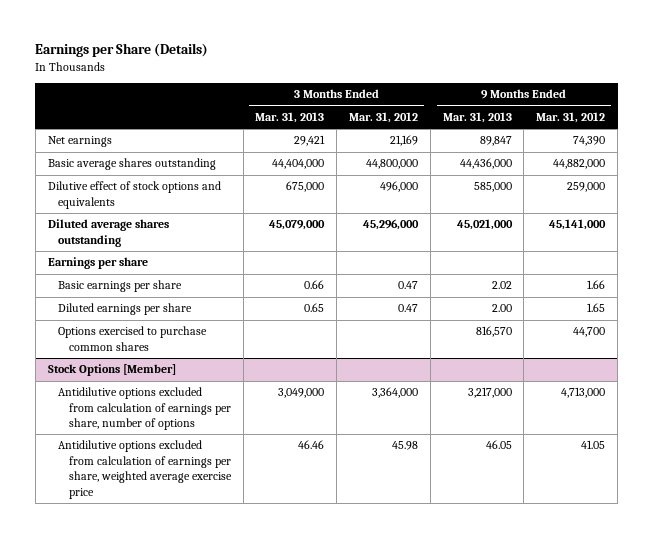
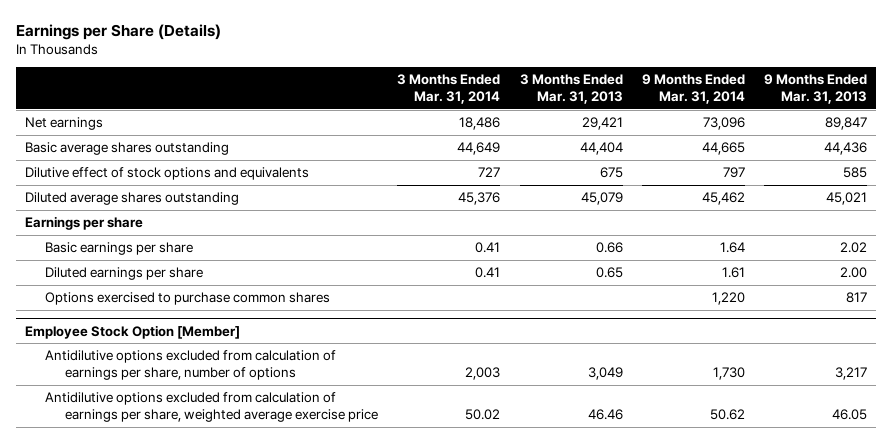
[349,111,419,123] Mar. 31, 2012 -> none
[536,111,606,123] Mar. 31, 2012 -> none
none -> [397,74,501,105] 3 Months Ended Mar. 31, 2014
none -> [641,74,745,105] 9 Months Ended Mar. 31, 2014
[272,159,325,170] 44,404,000 -> [579,142,623,156] 44,404
[459,158,512,170] 44,436,000 -> [823,142,867,156] 44,436
[286,181,325,193] 675,000 -> [599,167,623,179] 675
[473,182,512,193] 585,000 -> [842,167,867,179] 585
[269,220,326,231] 45,079,000 -> [580,192,623,206] 45,079
[456,219,513,231] 45,021,000 -> [825,192,867,206] 45,021
[475,326,512,338] 816,570 -> [845,292,867,304] 817
[47,364,176,377] Stock Options [Member] -> [25,324,241,339] Employee Stock Option [Member]
[278,388,325,399] 3,049,000 -> [587,366,623,380] 3,049
[467,387,512,399] 3,217,000 -> [834,366,867,380] 3,217

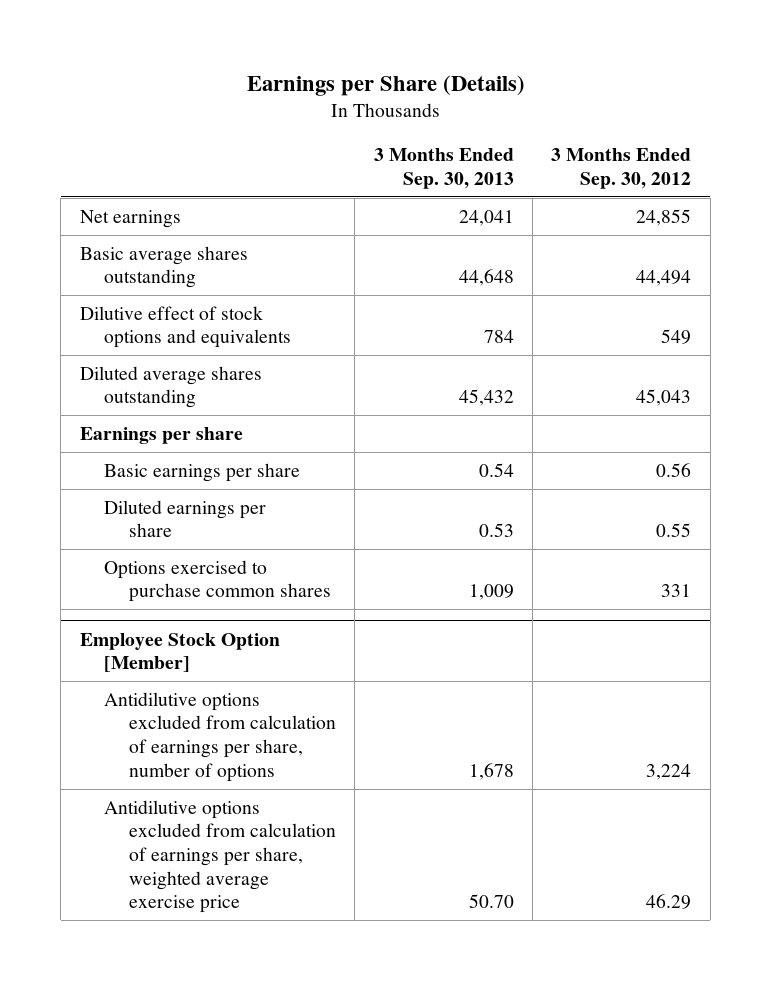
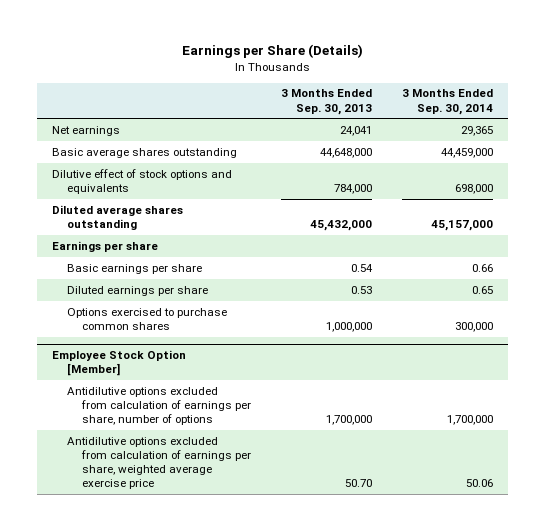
[551,148,692,189] 3 Months Ended Sep. 30, 2012 -> none
none -> [402,89,494,115] 3 Months Ended Sep. 30, 2014
[458,269,514,287] 44,648 -> [319,147,372,158] 44,648,000
[483,330,514,344] 784 -> [333,183,372,194] 784,000
[458,389,514,407] 45,432 -> [309,219,372,231] 45,432,000
[468,584,514,601] 1,009 -> [325,321,372,332] 1,000,000
[468,762,514,780] 1,678 -> [325,415,372,426] 1,700,000

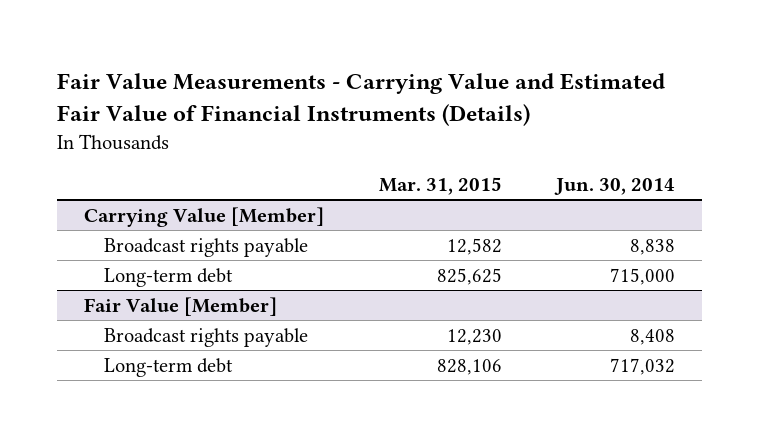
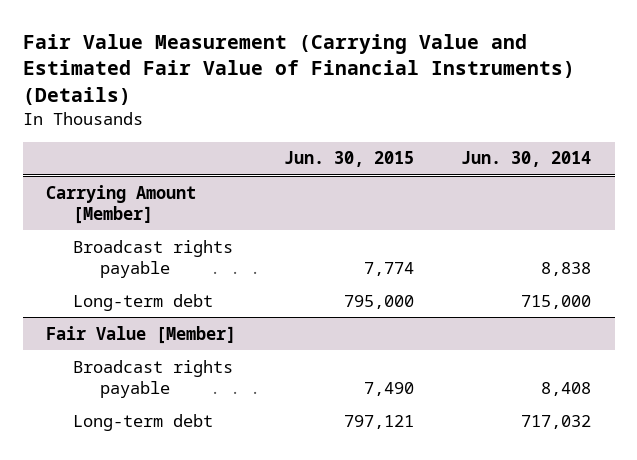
[57,73,666,126] Fair Value Measurements - Carrying Value and Estimated Fair Value of Financial Instruments (Details) -> [22,34,575,105] Fair Value Measurement (Carrying Value and Estimated Fair Value of Financial Instruments) (Details)
[378,177,502,196] Mar. 31, 2015 -> none
none -> [283,151,414,168] Jun. 30, 2015
[84,206,325,227] Carrying Value [Member] -> [46,184,197,224] Carrying Amount [Member]

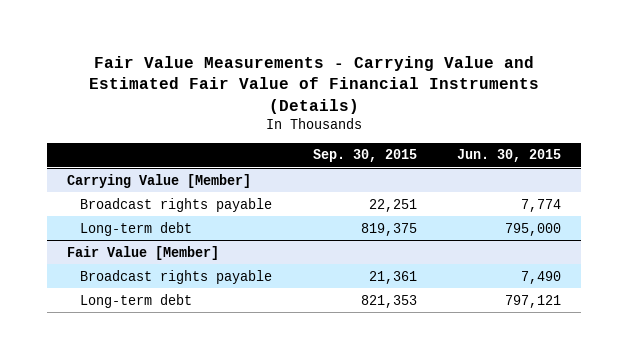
[22,34,575,105] Fair Value Measurement (Carrying Value and Estimated Fair Value of Financial Instruments) (Details) -> [88,56,539,114] Fair Value Measurements - Carrying Value and Estimated Fair Value of Financial Instruments (Details)
[461,151,592,168] Jun. 30, 2014 -> none
none -> [312,149,417,163] Sep. 30, 2015
[46,184,197,224] Carrying Amount [Member] -> [66,173,251,188] Carrying Value [Member]

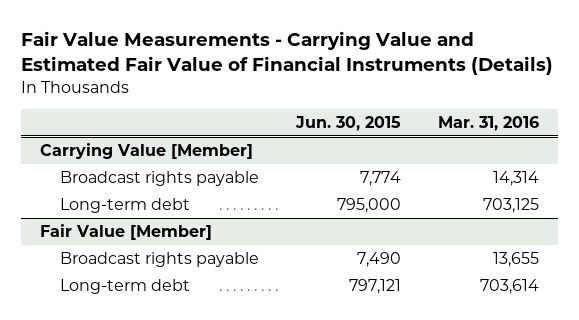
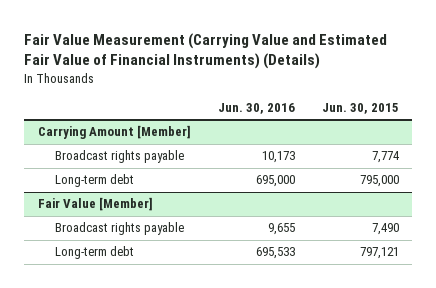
[21,31,554,76] Fair Value Measurements - Carrying Value and Estimated Fair Value of Financial Instruments (Details) -> [24,32,388,70] Fair Value Measurement (Carrying Value and Estimated Fair Value of Financial Instruments) (Details)
[438,116,540,132] Mar. 31, 2016 -> none
none -> [217,103,295,115] Jun. 30, 2016
[39,142,253,159] Carrying Value [Member] -> [37,125,191,140] Carrying Amount [Member]

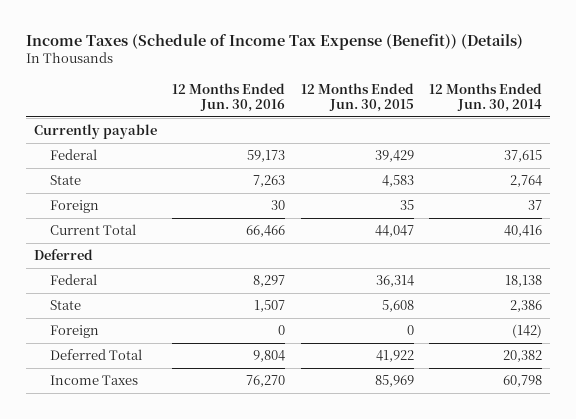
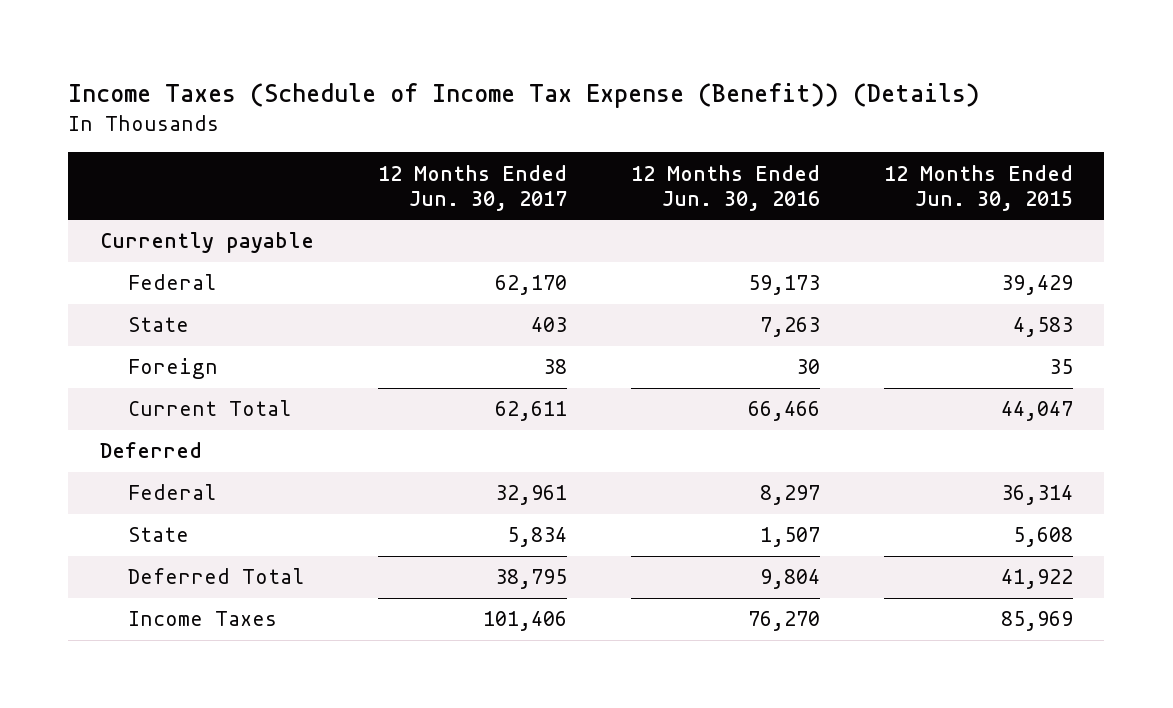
[428,82,542,112] 12 Months Ended Jun. 30, 2014 -> none
none -> [377,164,567,211] 12 Months Ended Jun. 30, 2017
[49,325,99,339] Foreign -> none

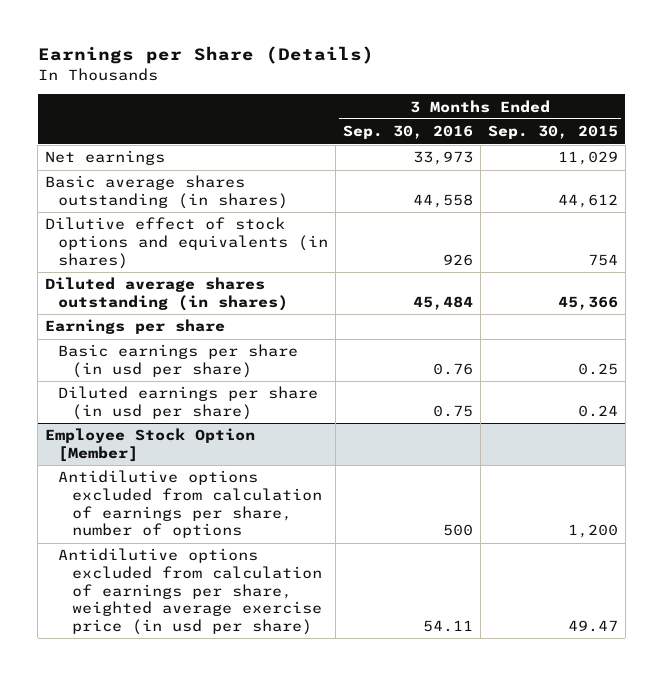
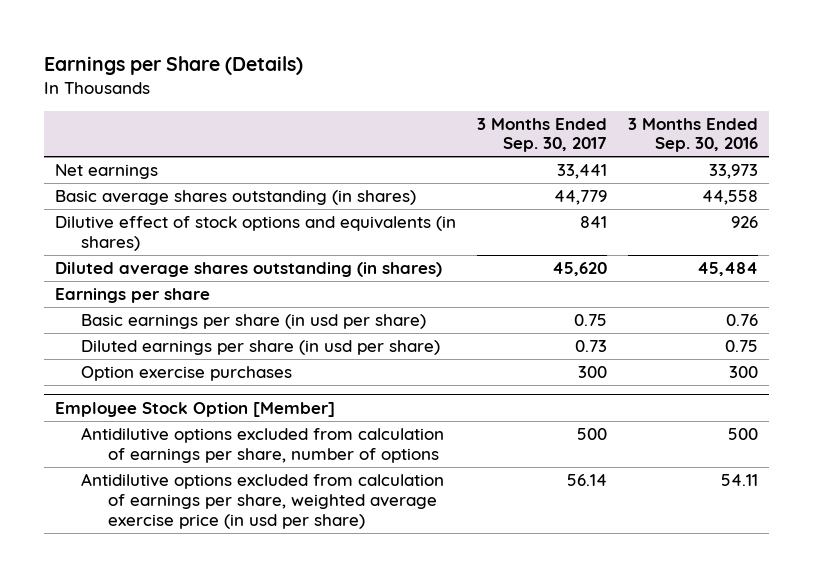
[487,125,618,140] Sep. 30, 2015 -> none
none -> [476,117,607,153] 3 Months Ended Sep. 30, 2017
none -> [81,366,293,382] Option exercise purchases

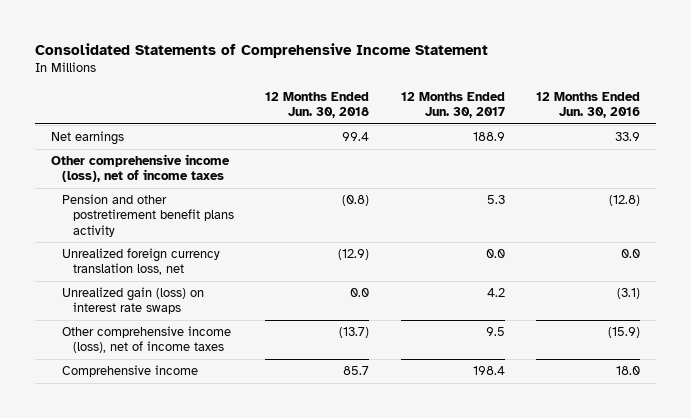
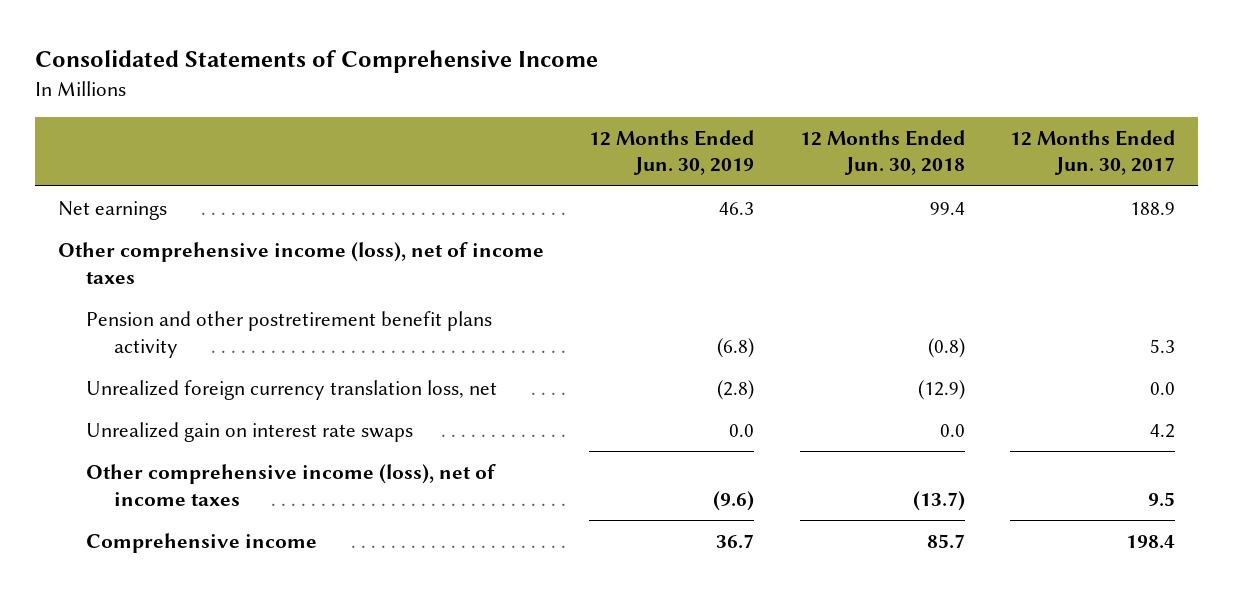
[35,42,489,58] Consolidated Statements of Comprehensive Income Statement -> [34,50,598,74] Consolidated Statements of Comprehensive Income
[536,91,641,118] 12 Months Ended Jun. 30, 2016 -> none
none -> [589,129,755,176] 12 Months Ended Jun. 30, 2019
[61,287,204,315] Unrealized gain (loss) on interest rate swaps -> [85,421,413,442] Unrealized gain on interest rate swaps

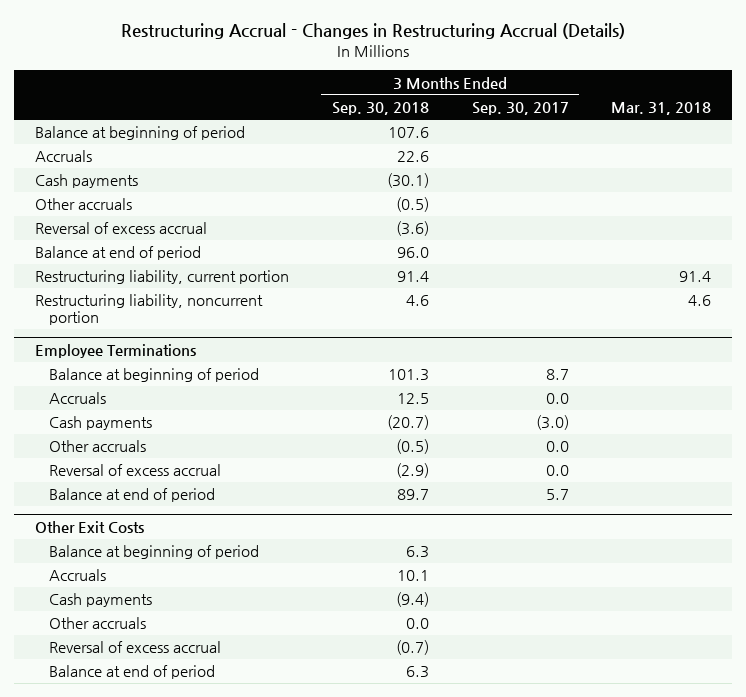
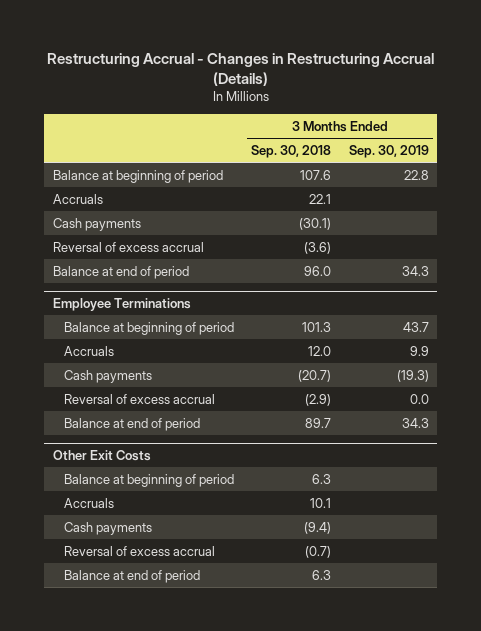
[471,101,569,115] Sep. 30, 2017 -> none
[611,101,712,115] Mar. 31, 2018 -> none
none -> [348,145,429,159] Sep. 30, 2019
[396,151,429,163] 22.6 -> [309,193,332,204] 22.1
[35,198,133,211] Other accruals -> none
[35,270,290,285] Restructuring liability, current portion -> none
[35,294,264,326] Restructuring liability, noncurrent portion -> none
[396,393,429,405] 12.5 -> [308,345,332,356] 12.0
[48,440,146,453] Other accruals -> none
[48,617,146,630] Other accruals -> none

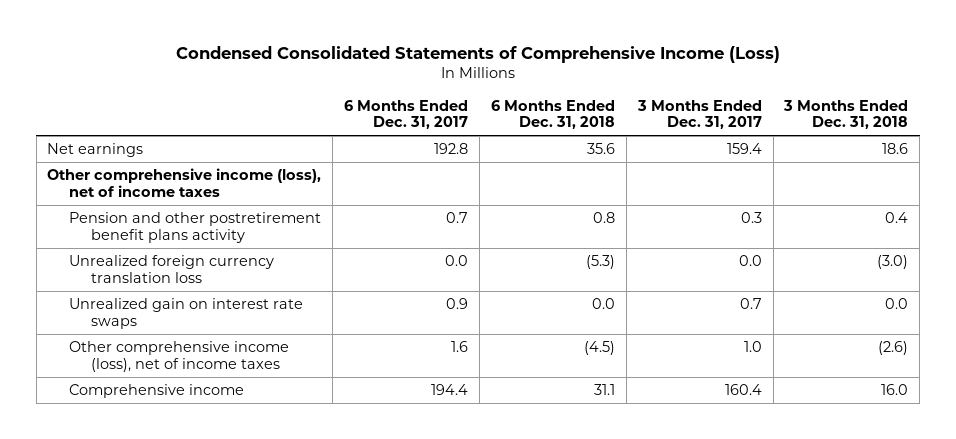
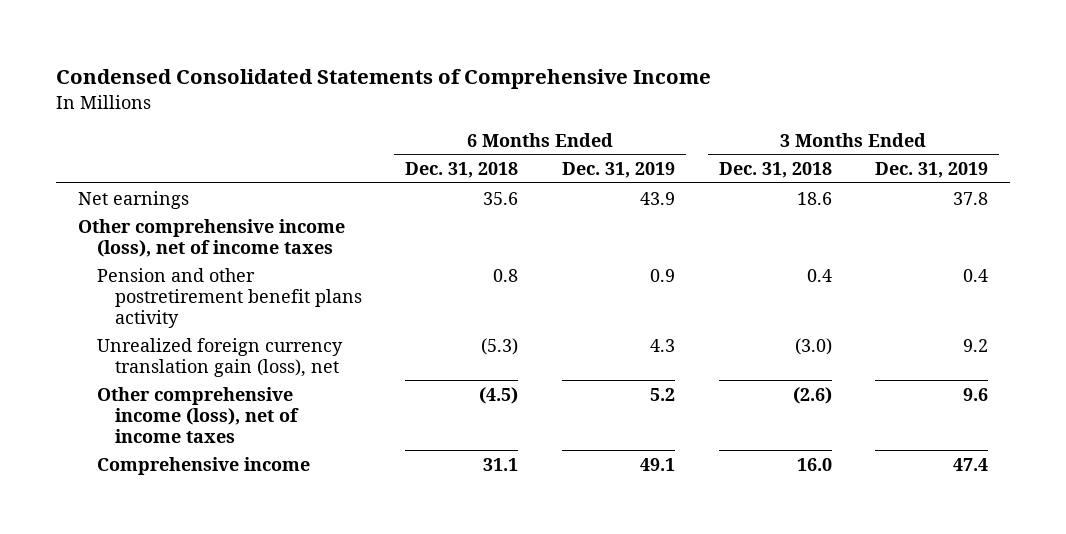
[175,45,780,63] Condensed Consolidated Statements of Comprehensive Income (Loss) -> [56,69,712,90] Condensed Consolidated Statements of Comprehensive Income
[344,99,469,130] 6 Months Ended Dec. 31, 2017 -> none
[636,99,762,130] 3 Months Ended Dec. 31, 2017 -> none
none -> [561,162,675,179] Dec. 31, 2019
none -> [875,162,989,179] Dec. 31, 2019
[69,298,304,329] Unrealized gain on interest rate swaps -> none
[69,255,275,283] Unrealized foreign currency translation loss -> [96,337,343,377] Unrealized foreign currency translation gain (loss), net

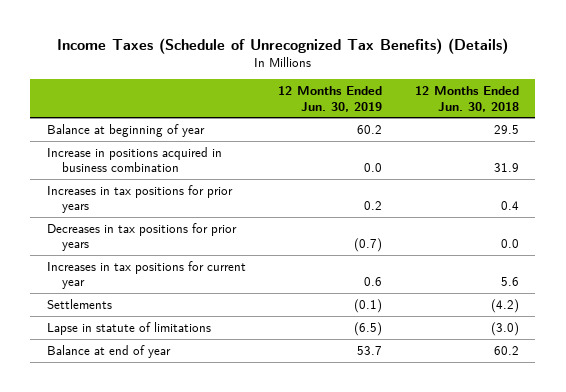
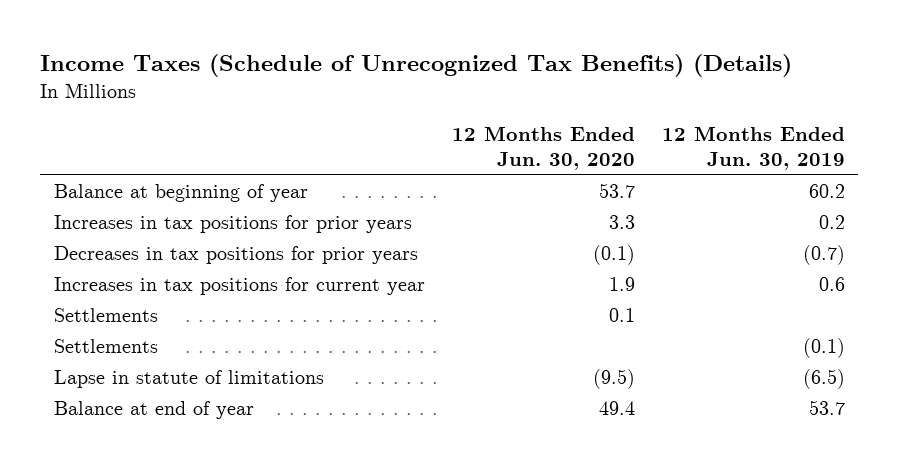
[415,86,520,112] 12 Months Ended Jun. 30, 2018 -> none
none -> [451,125,635,171] 12 Months Ended Jun. 30, 2020
[46,146,222,173] Increase in positions acquired in business combination -> none
none -> [53,308,158,323] Settlements

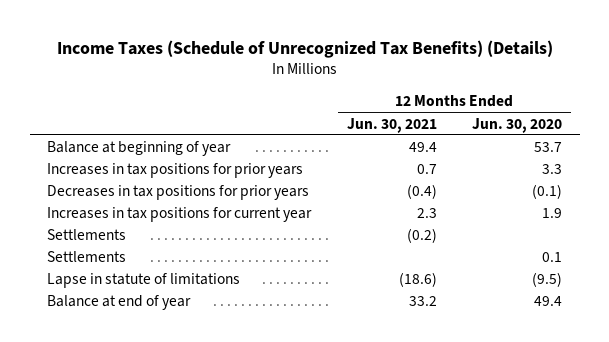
[661,125,845,171] 12 Months Ended Jun. 30, 2019 -> none
none -> [346,117,437,133] Jun. 30, 2021
[53,308,158,323] Settlements -> [47,251,127,263] Settlements

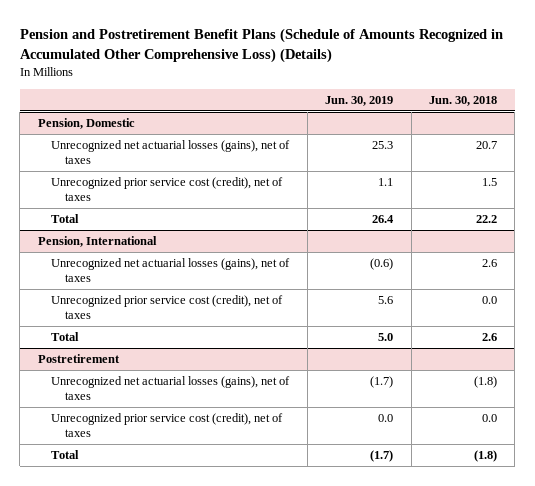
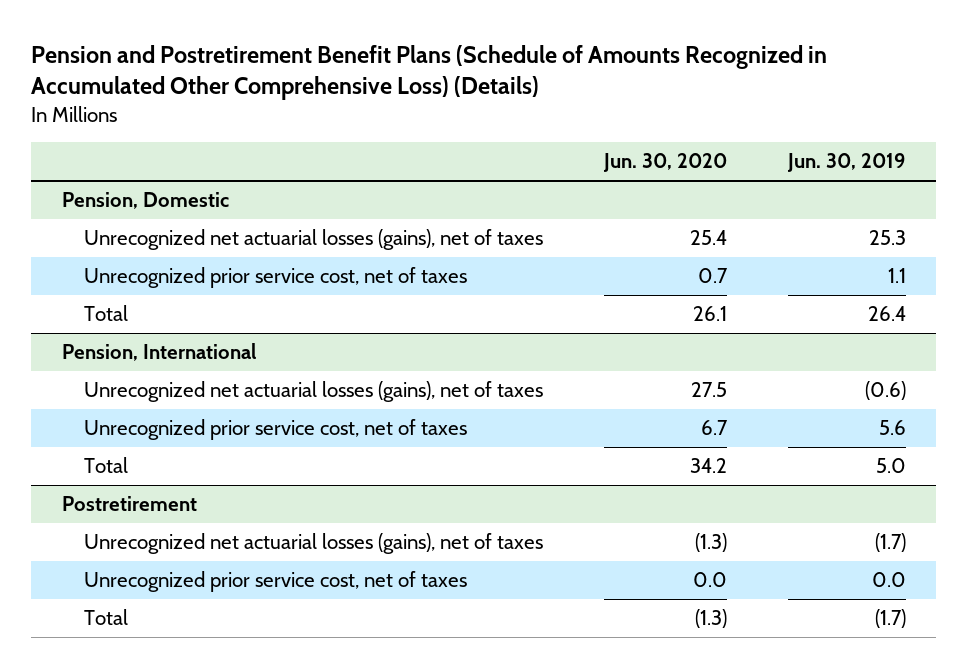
[428,95,497,106] Jun. 30, 2018 -> none
none -> [602,153,727,173] Jun. 30, 2020
[51,177,284,201] Unrecognized prior service cost (credit), net of taxes -> [84,267,468,289] Unrecognized prior service cost, net of taxes
[51,295,284,319] Unrecognized prior service cost (credit), net of taxes -> [84,419,468,441] Unrecognized prior service cost, net of taxes
[51,413,284,437] Unrecognized prior service cost (credit), net of taxes -> [84,571,468,593] Unrecognized prior service cost, net of taxes

